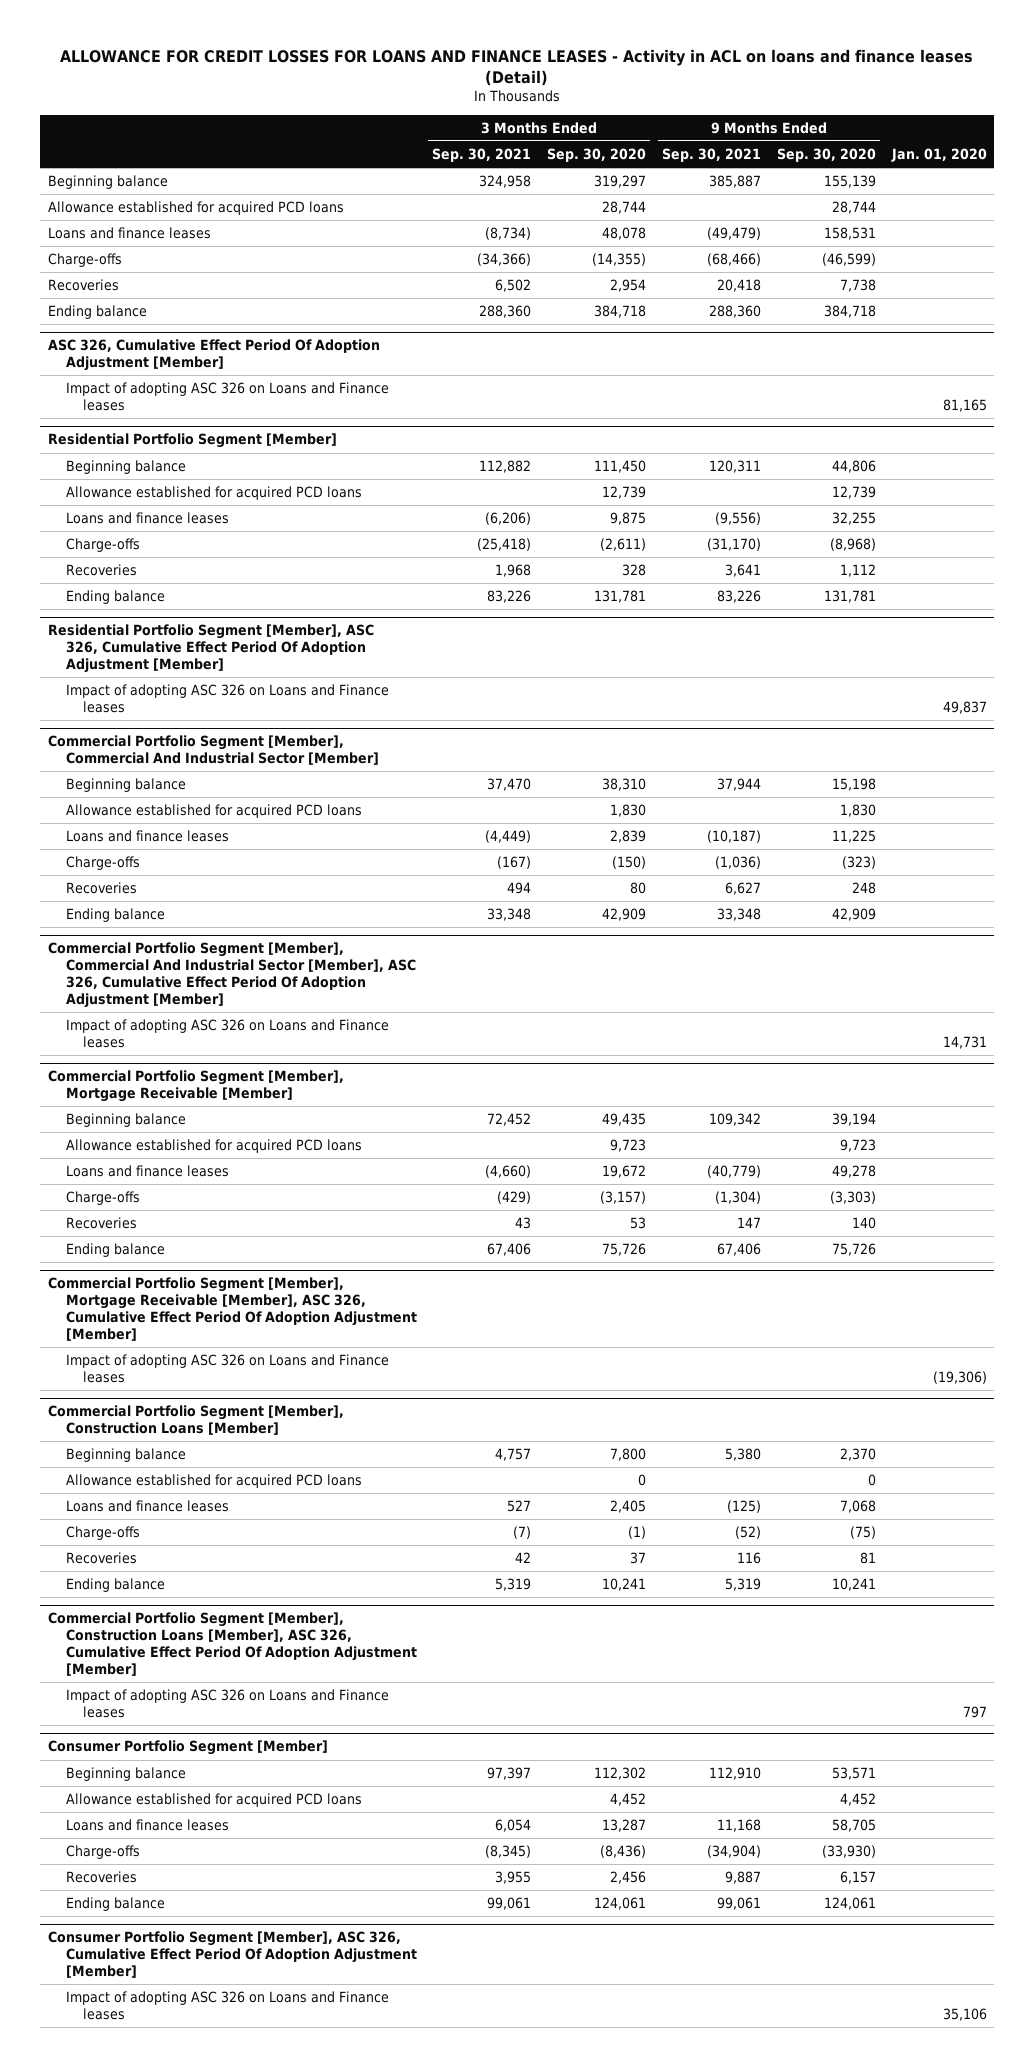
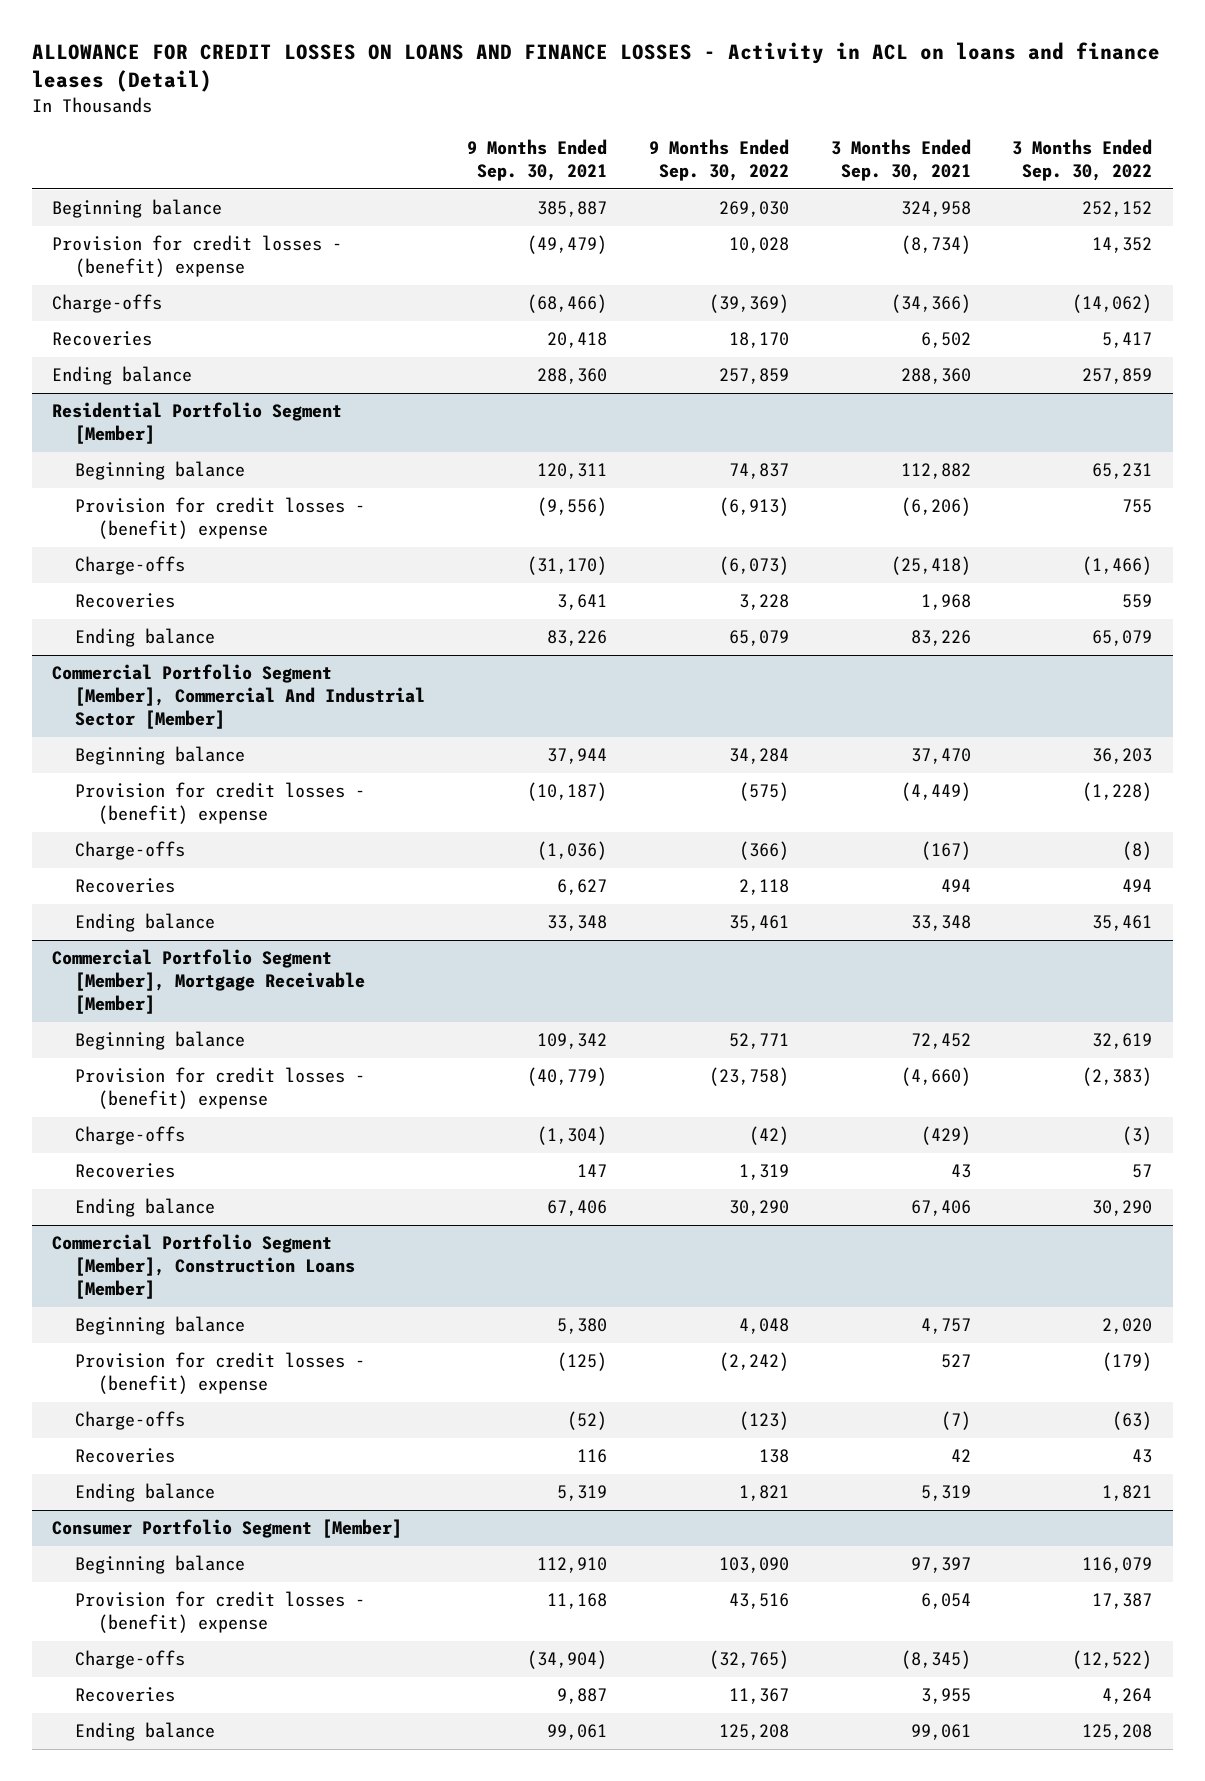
[60,48,974,86] ALLOWANCE FOR CREDIT LOSSES FOR LOANS AND FINANCE LEASES - Activity in ACL on loans and finance leases (Detail) -> [31,42,1160,93] ALLOWANCE FOR CREDIT LOSSES ON LOANS AND FINANCE LOSSES - Activity in ACL on loans and finance leases (Detail)
[547,148,647,163] Sep. 30, 2020 -> none
[776,148,876,163] Sep. 30, 2020 -> none
[890,148,987,163] Jan. 01, 2020 -> none
none -> [648,138,789,181] 9 Months Ended Sep. 30, 2022
none -> [1012,138,1153,181] 3 Months Ended Sep. 30, 2022
[48,201,345,216] Allowance established for acquired PCD loans -> none
[48,227,212,240] Loans and finance leases -> [52,235,343,278] Provision for credit losses - (benefit) expense
[48,339,381,372] ASC 326, Cumulative Effect Period Of Adoption Adjustment [Member] -> none
[65,382,389,411] Impact of adopting ASC 326 on Loans and Finance leases -> none
[65,486,362,501] Allowance established for acquired PCD loans -> none
[65,512,229,525] Loans and finance leases -> [74,497,365,540] Provision for credit losses - (benefit) expense
[48,624,375,673] Residential Portfolio Segment [Member], ASC 326, Cumulative Effect Period Of Adoption Adjustment [Member] -> none
[65,684,389,713] Impact of adopting ASC 326 on Loans and Finance leases -> none
[65,804,362,819] Allowance established for acquired PCD loans -> none
[65,830,229,843] Loans and finance leases -> [74,782,365,825] Provision for credit losses - (benefit) expense
[48,942,416,1008] Commercial Portfolio Segment [Member], Commercial And Industrial Sector [Member], ASC 326, Cumulative Effect Period Of Adoption Adjustment [Member] -> none
[65,1019,389,1048] Impact of adopting ASC 326 on Loans and Finance leases -> none
[65,1139,362,1154] Allowance established for acquired PCD loans -> none
[65,1165,229,1178] Loans and finance leases -> [74,1067,365,1110] Provision for credit losses - (benefit) expense
[48,1277,417,1341] Commercial Portfolio Segment [Member], Mortgage Receivable [Member], ASC 326, Cumulative Effect Period Of Adoption Adjustment [Member] -> none
[65,1354,389,1383] Impact of adopting ASC 326 on Loans and Finance leases -> none
[65,1474,362,1489] Allowance established for acquired PCD loans -> none
[65,1500,229,1513] Loans and finance leases -> [74,1352,365,1395] Provision for credit losses - (benefit) expense
[48,1612,417,1676] Commercial Portfolio Segment [Member], Construction Loans [Member], ASC 326, Cumulative Effect Period Of Adoption Adjustment [Member] -> none
[65,1689,389,1718] Impact of adopting ASC 326 on Loans and Finance leases -> none
[65,1793,362,1808] Allowance established for acquired PCD loans -> none
[65,1819,229,1832] Loans and finance leases -> [74,1591,365,1634] Provision for credit losses - (benefit) expense
[48,1931,417,1978] Consumer Portfolio Segment [Member], ASC 326, Cumulative Effect Period Of Adoption Adjustment [Member] -> none
[65,1991,389,2020] Impact of adopting ASC 326 on Loans and Finance leases -> none

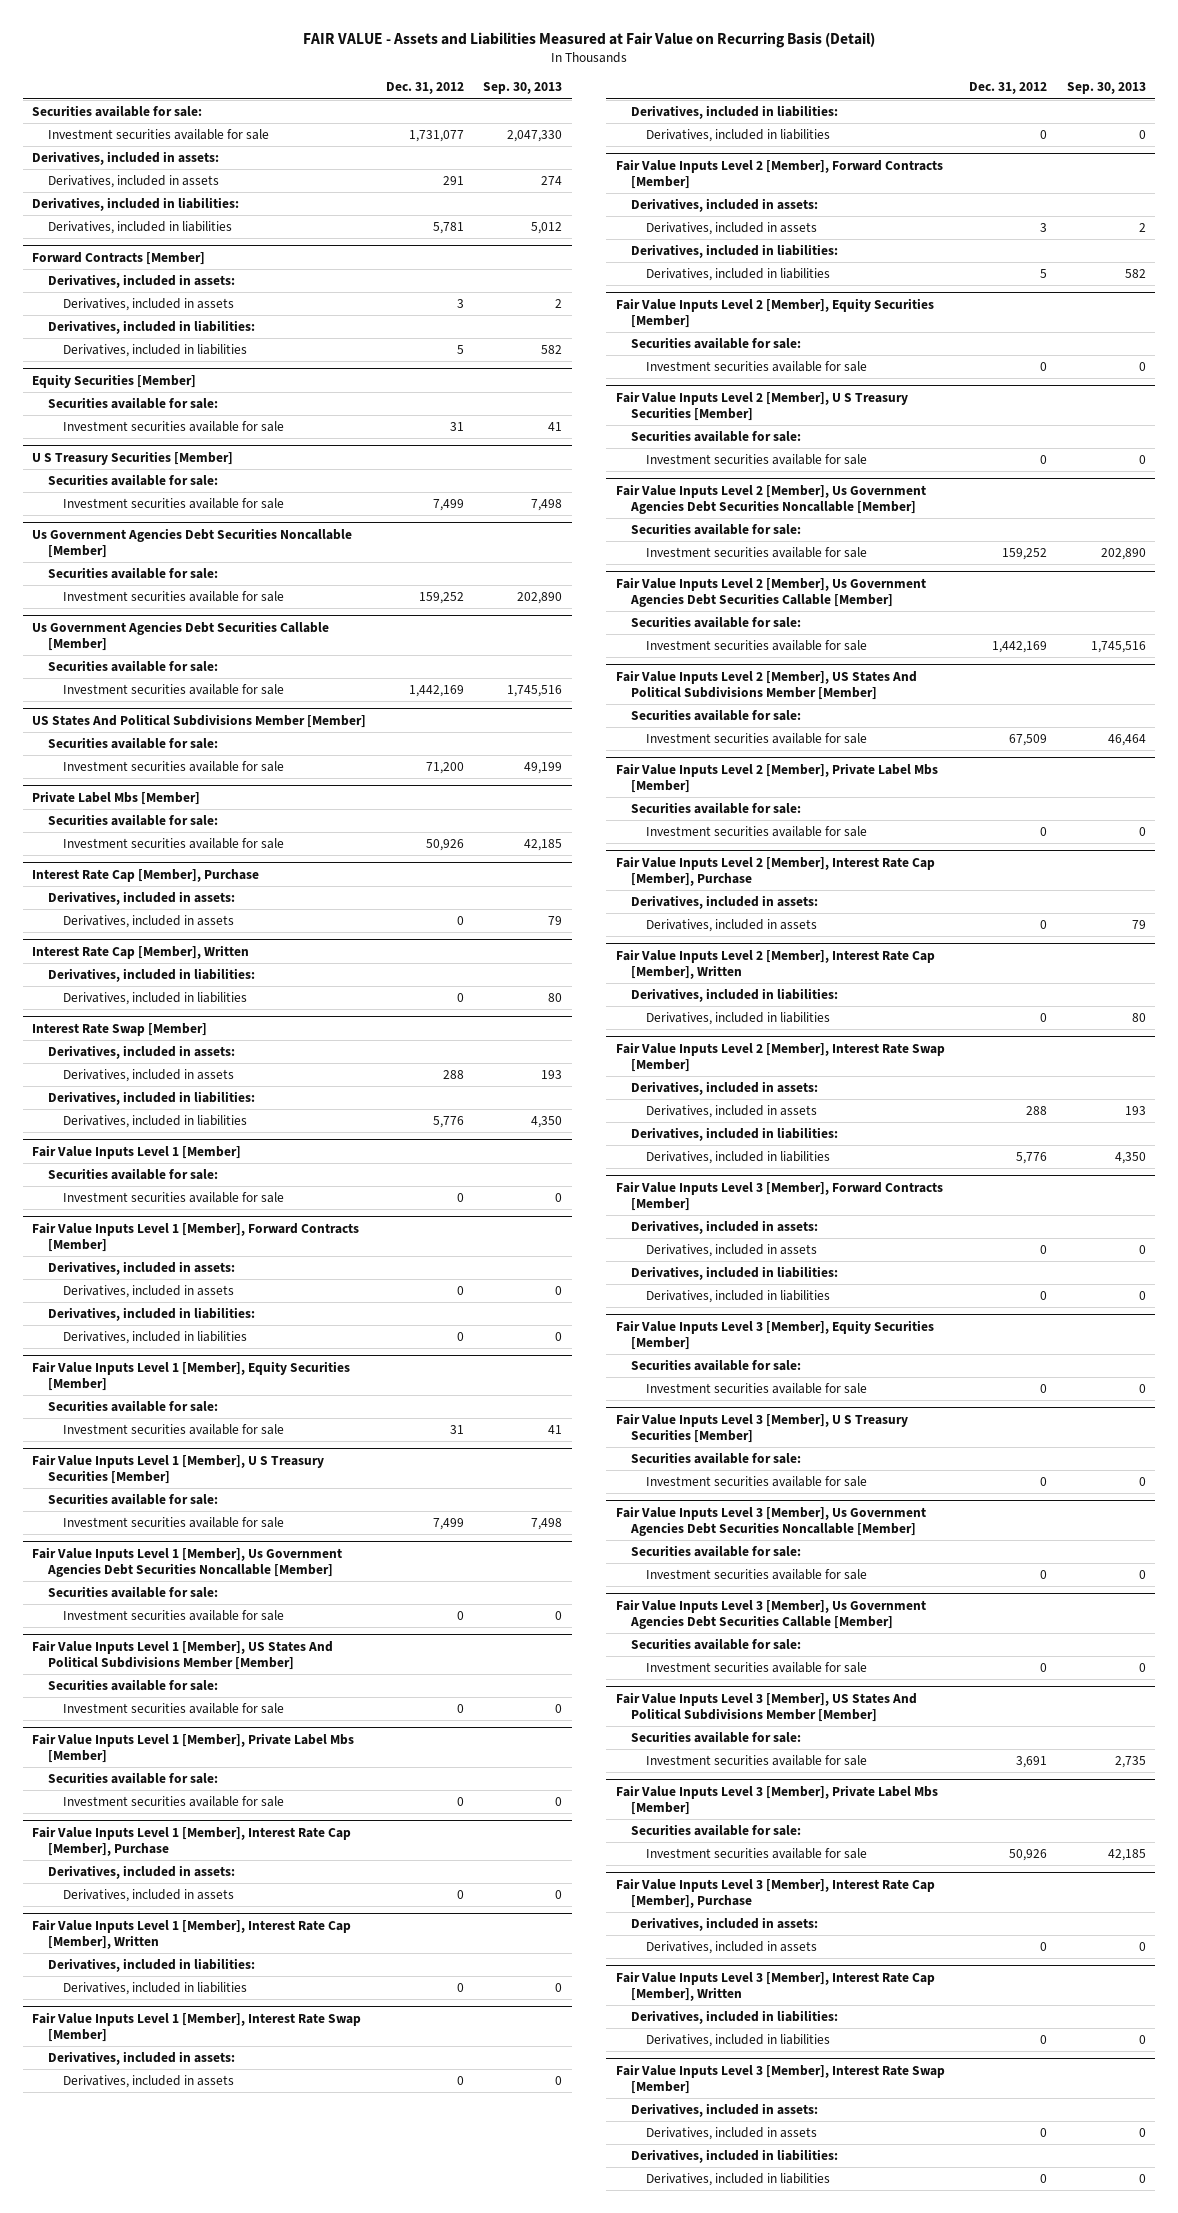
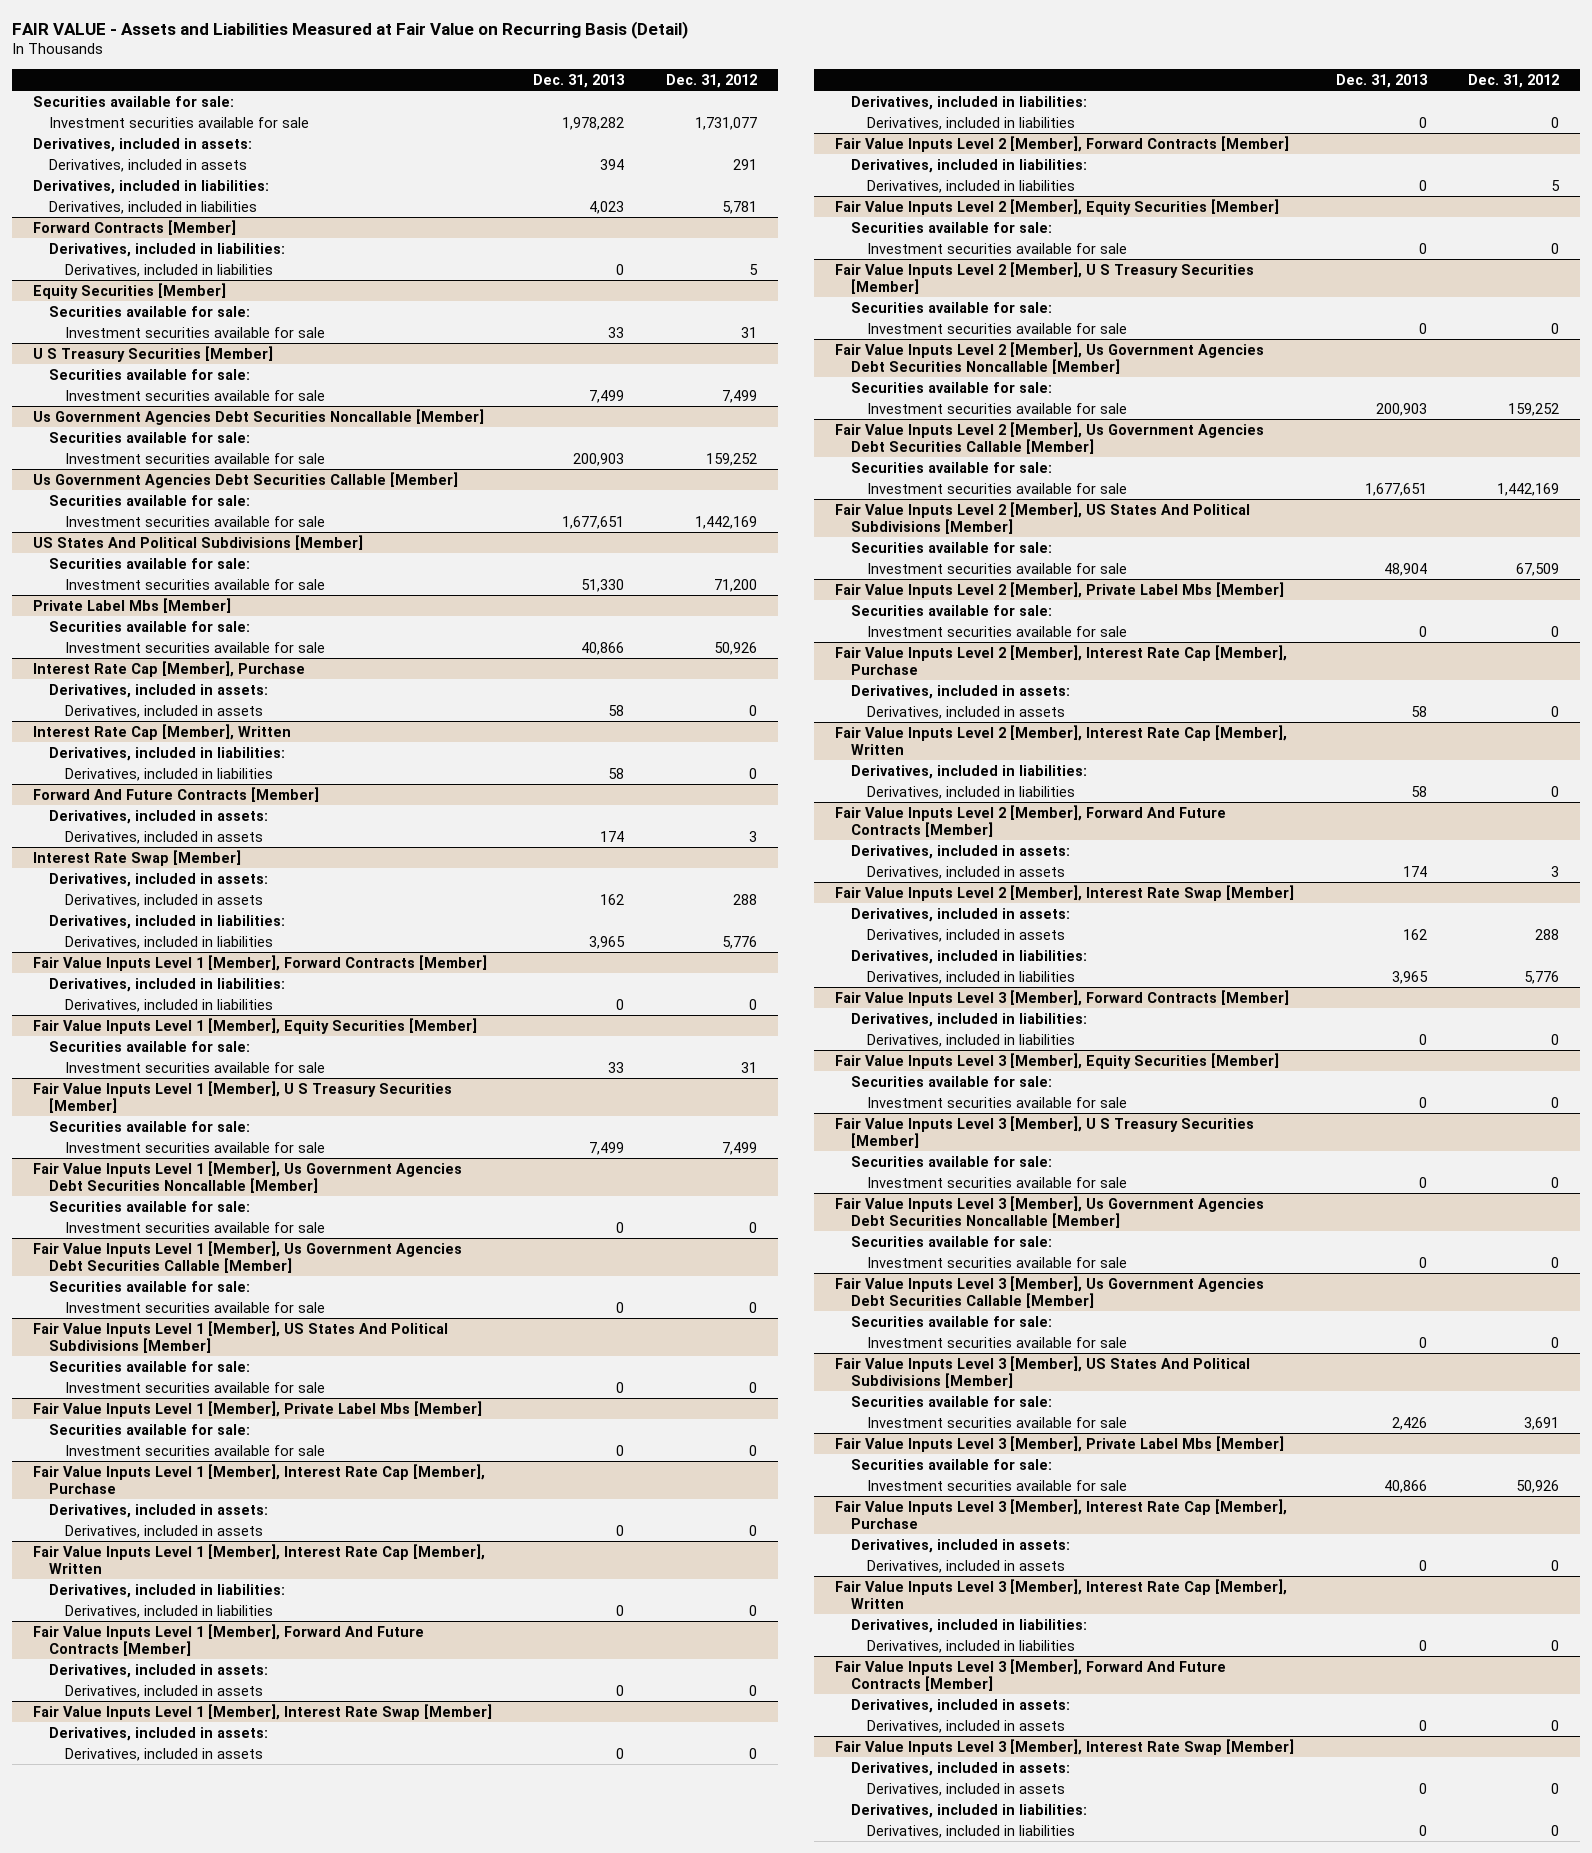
[483,82,563,95] Sep. 30, 2013 -> none
none -> [533,73,626,88] Dec. 31, 2013
[47,274,235,289] Derivatives, included in assets: -> none
[62,298,234,312] Derivatives, included in assets -> none
[32,713,367,728] US States And Political Subdivisions Member [Member] -> [32,534,363,550] US States And Political Subdivisions [Member]
none -> [32,786,319,802] Forward And Future Contracts [Member]
none -> [48,809,268,824] Derivatives, included in assets:
none -> [64,830,263,844] Derivatives, included in assets
[32,1144,242,1159] Fair Value Inputs Level 1 [Member] -> none
[47,1168,218,1181] Securities available for sale: -> none
[62,1192,284,1204] Investment securities available for sale -> none
[47,1261,235,1276] Derivatives, included in assets: -> none
[62,1285,234,1299] Derivatives, included in assets -> none
[32,1639,334,1670] Fair Value Inputs Level 1 [Member], US States And Political Subdivisions Member [Member] -> none
none -> [32,1240,462,1273] Fair Value Inputs Level 1 [Member], Us Government Agencies Debt Securities Callable [Member]
none -> [32,1320,448,1353] Fair Value Inputs Level 1 [Member], US States And Political Subdivisions [Member]
none -> [48,1360,250,1372] Securities available for sale:
none -> [64,1381,325,1393] Investment securities available for sale
none -> [32,1623,424,1656] Fair Value Inputs Level 1 [Member], Forward And Future Contracts [Member]
none -> [48,1663,268,1678] Derivatives, included in assets:
none -> [64,1684,263,1698] Derivatives, included in assets
[631,198,819,213] Derivatives, included in assets: -> none
[646,222,818,236] Derivatives, included in assets -> none
[615,669,917,700] Fair Value Inputs Level 2 [Member], US States And Political Subdivisions Member [Member] -> [835,501,1251,534] Fair Value Inputs Level 2 [Member], US States And Political Subdivisions [Member]
none -> [835,804,1227,837] Fair Value Inputs Level 2 [Member], Forward And Future Contracts [Member]
none -> [851,844,1071,859] Derivatives, included in assets:
none -> [867,865,1066,879] Derivatives, included in assets
[631,1220,819,1235] Derivatives, included in assets: -> none
[646,1244,818,1258] Derivatives, included in assets -> none
[615,1691,917,1722] Fair Value Inputs Level 3 [Member], US States And Political Subdivisions Member [Member] -> [835,1355,1251,1388] Fair Value Inputs Level 3 [Member], US States And Political Subdivisions [Member]
none -> [835,1658,1227,1691] Fair Value Inputs Level 3 [Member], Forward And Future Contracts [Member]
none -> [851,1698,1071,1713] Derivatives, included in assets:
none -> [867,1719,1066,1733] Derivatives, included in assets

